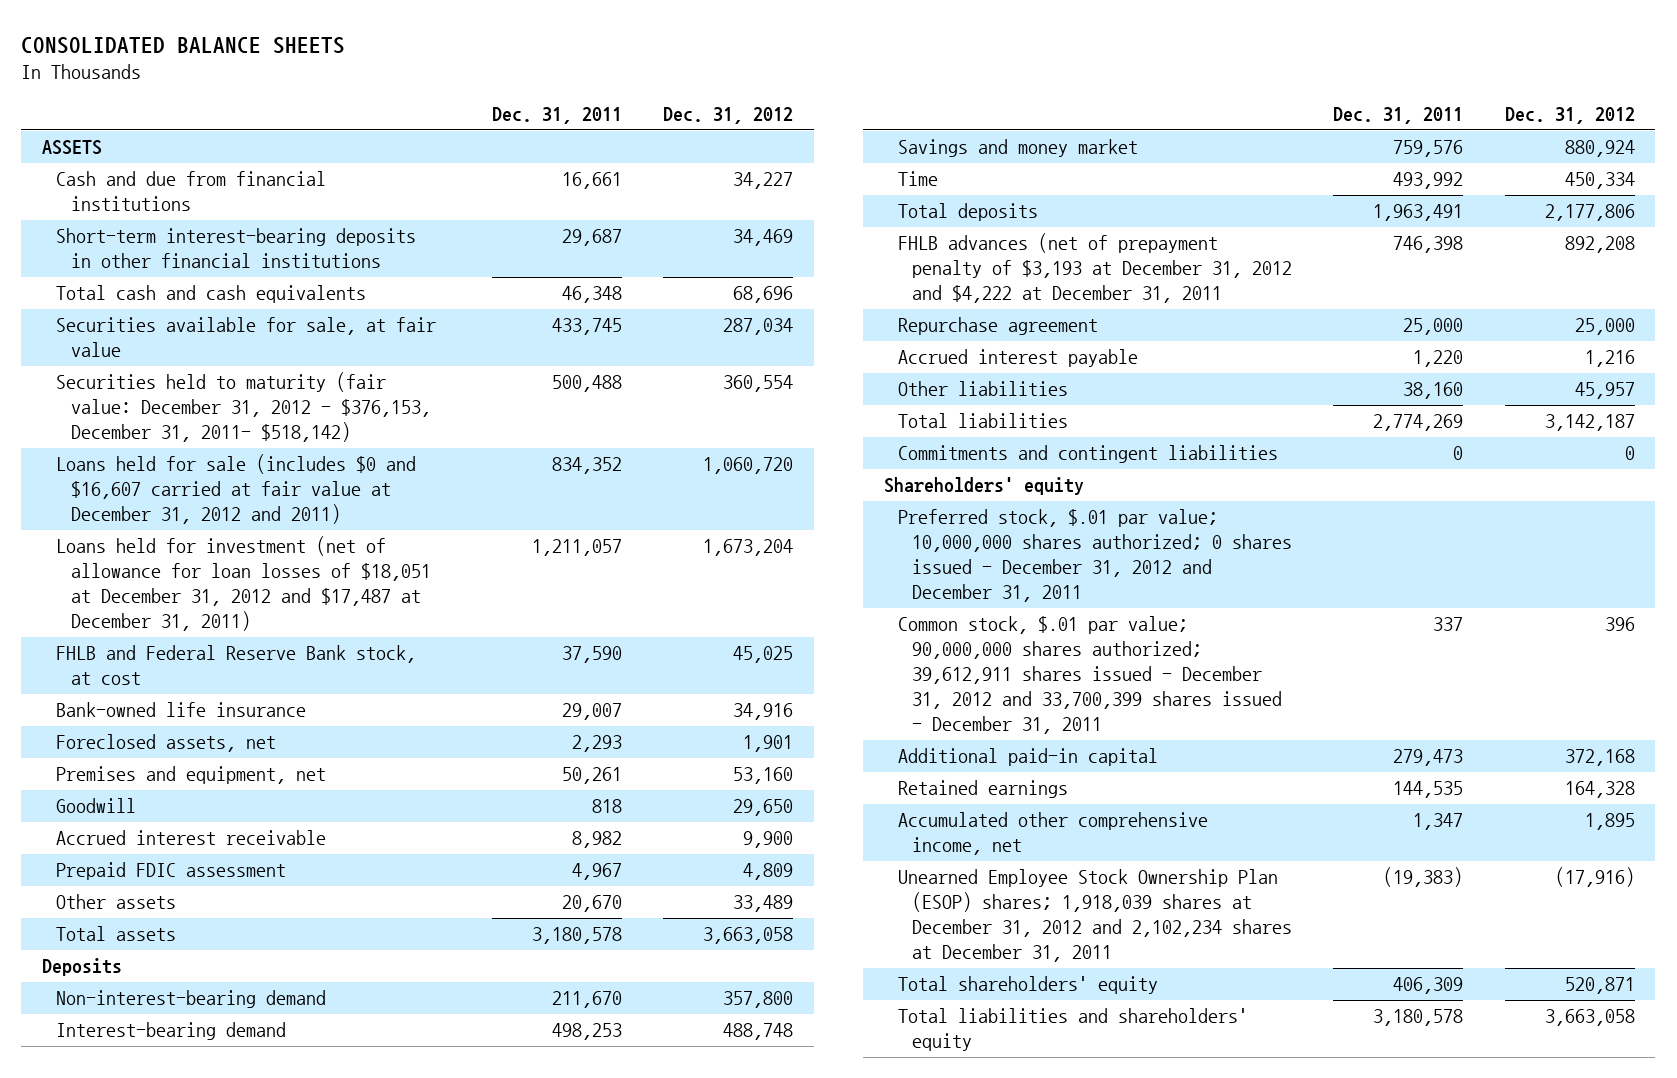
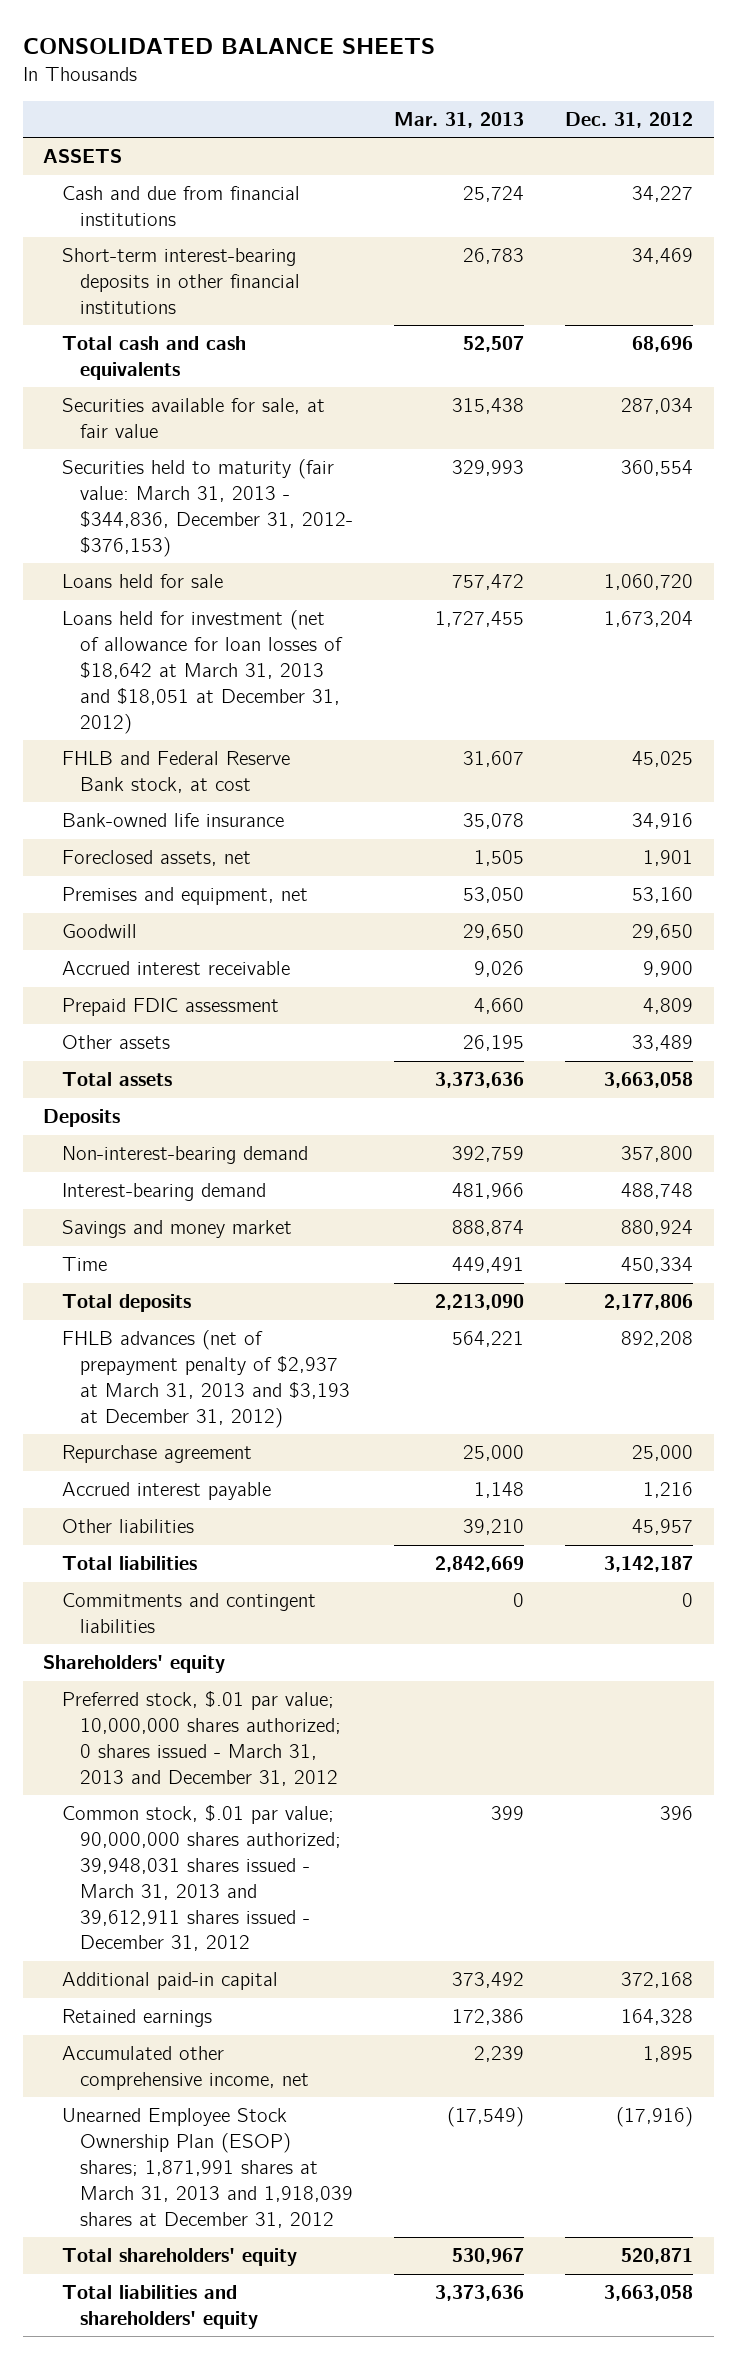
[491,107,622,125] Dec. 31, 2011 -> none
none -> [394,112,525,129] Mar. 31, 2013
[56,372,431,443] Securities held to maturity (fair value: December 31, 2012 - $376,153, December 31, 2011- $518,142) -> [61,459,354,557] Securities held to maturity (fair value: March 31, 2013 - $344,836, December 31, 2012- $376,153)
[56,454,417,525] Loans held for sale (includes $0 and $16,607 carried at fair value at December 31, 2012 and 2011) -> [61,574,223,589] Loans held for sale
[56,536,431,632] Loans held for investment (net of allowance for loan losses of $18,051 at December 31, 2012 and $17,487 at December 31, 2011) -> [61,610,344,734] Loans held for investment (net of allowance for loan losses of $18,642 at March 31, 2013 and $18,051 at December 31, 2012)
[897,233,1293,304] FHLB advances (net of prepayment penalty of $3,193 at December 31, 2012 and $4,222 at December 31, 2011 -> [61,1330,351,1428] FHLB advances (net of prepayment penalty of $2,937 at March 31, 2013 and $3,193 at December 31, 2012)
[897,509,1293,603] Preferred stock, $.01 par value; 10,000,000 shares authorized; 0 shares issued - December 31, 2012 and December 31, 2011 -> [61,1691,342,1786] Preferred stock, $.01 par value; 10,000,000 shares authorized; 0 shares issued - March 31, 2013 and December 31, 2012
[897,616,1283,734] Common stock, $.01 par value; 90,000,000 shares authorized; 39,612,911 shares issued - December 31, 2012 and 33,700,399 shares issued - December 31, 2011 -> [61,1805,342,1952] Common stock, $.01 par value; 90,000,000 shares authorized; 39,948,031 shares issued - March 31, 2013 and 39,612,911 shares issued - December 31, 2012
[897,869,1293,963] Unearned Employee Stock Ownership Plan (ESOP) shares; 1,918,039 shares at December 31, 2012 and 2,102,234 shares at December 31, 2011 -> [61,2108,354,2228] Unearned Employee Stock Ownership Plan (ESOP) shares; 1,871,991 shares at March 31, 2013 and 1,918,039 shares at December 31, 2012

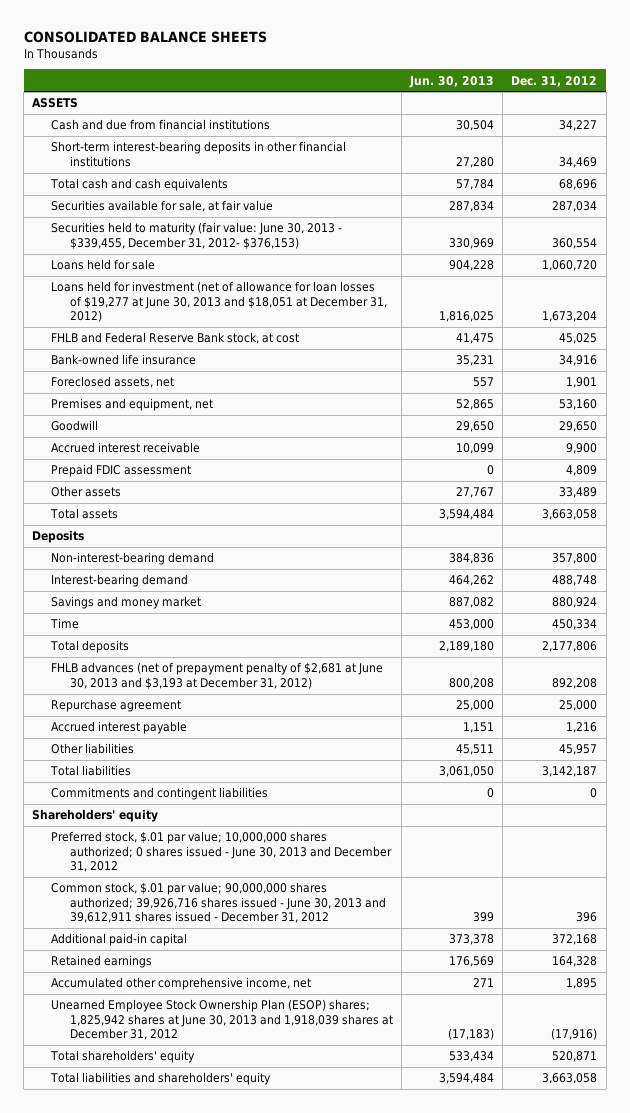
[394,112,525,129] Mar. 31, 2013 -> none
none -> [409,75,495,88] Jun. 30, 2013
[61,459,354,557] Securities held to maturity (fair value: March 31, 2013 - $344,836, December 31, 2012- $376,153) -> [50,222,342,249] Securities held to maturity (fair value: June 30, 2013 - $339,455, December 31, 2012- $376,153)
[61,610,344,734] Loans held for investment (net of allowance for loan losses of $18,642 at March 31, 2013 and $18,051 at December 31, 2012) -> [50,281,387,323] Loans held for investment (net of allowance for loan losses of $19,277 at June 30, 2013 and $18,051 at December 31, 2012)
[61,1330,351,1428] FHLB advances (net of prepayment penalty of $2,937 at March 31, 2013 and $3,193 at December 31, 2012) -> [50,662,383,689] FHLB advances (net of prepayment penalty of $2,681 at June 30, 2013 and $3,193 at December 31, 2012)
[61,1691,342,1786] Preferred stock, $.01 par value; 10,000,000 shares authorized; 0 shares issued - March 31, 2013 and December 31, 2012 -> [50,831,392,873] Preferred stock, $.01 par value; 10,000,000 shares authorized; 0 shares issued - June 30, 2013 and December 31, 2012
[61,1805,342,1952] Common stock, $.01 par value; 90,000,000 shares authorized; 39,948,031 shares issued - March 31, 2013 and 39,612,911 shares issued - December 31, 2012 -> [50,882,386,924] Common stock, $.01 par value; 90,000,000 shares authorized; 39,926,716 shares issued - June 30, 2013 and 39,612,911 shares issued - December 31, 2012
[61,2108,354,2228] Unearned Employee Stock Ownership Plan (ESOP) shares; 1,871,991 shares at March 31, 2013 and 1,918,039 shares at December 31, 2012 -> [50,999,393,1041] Unearned Employee Stock Ownership Plan (ESOP) shares; 1,825,942 shares at June 30, 2013 and 1,918,039 shares at December 31, 2012

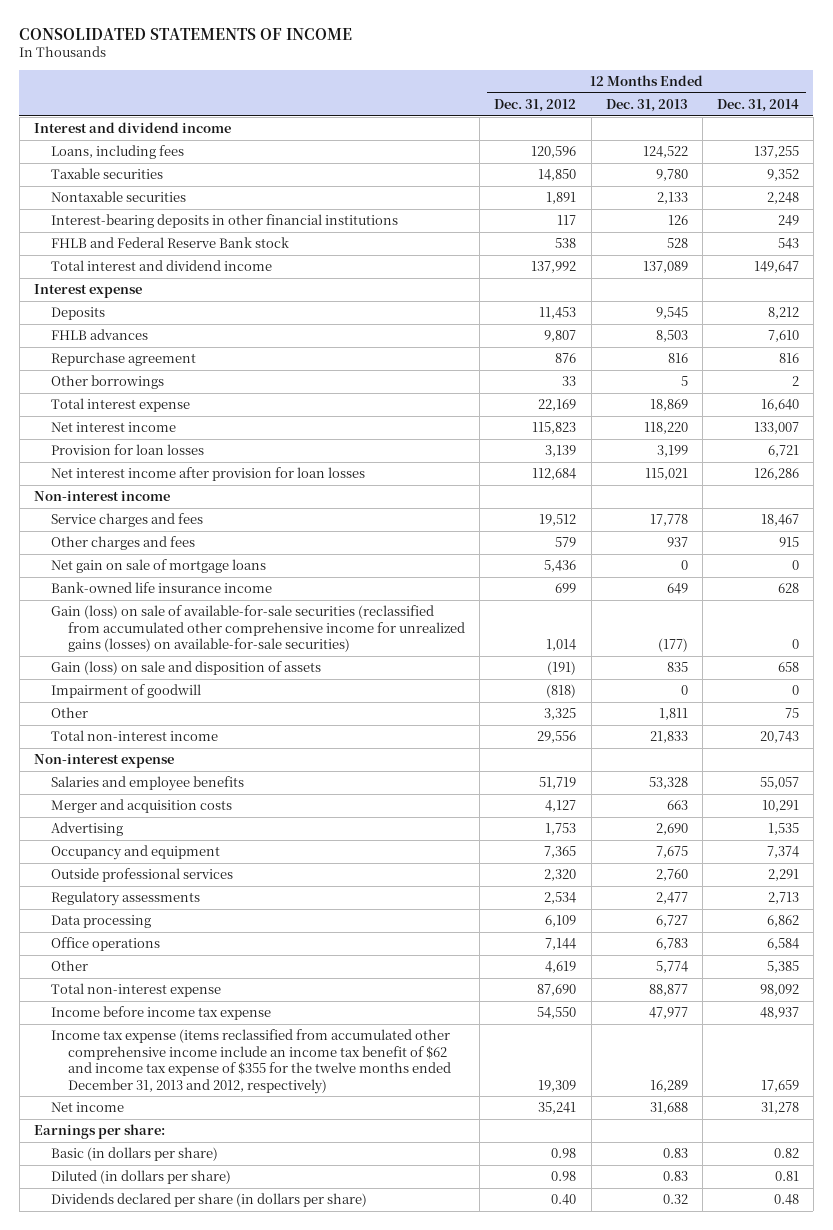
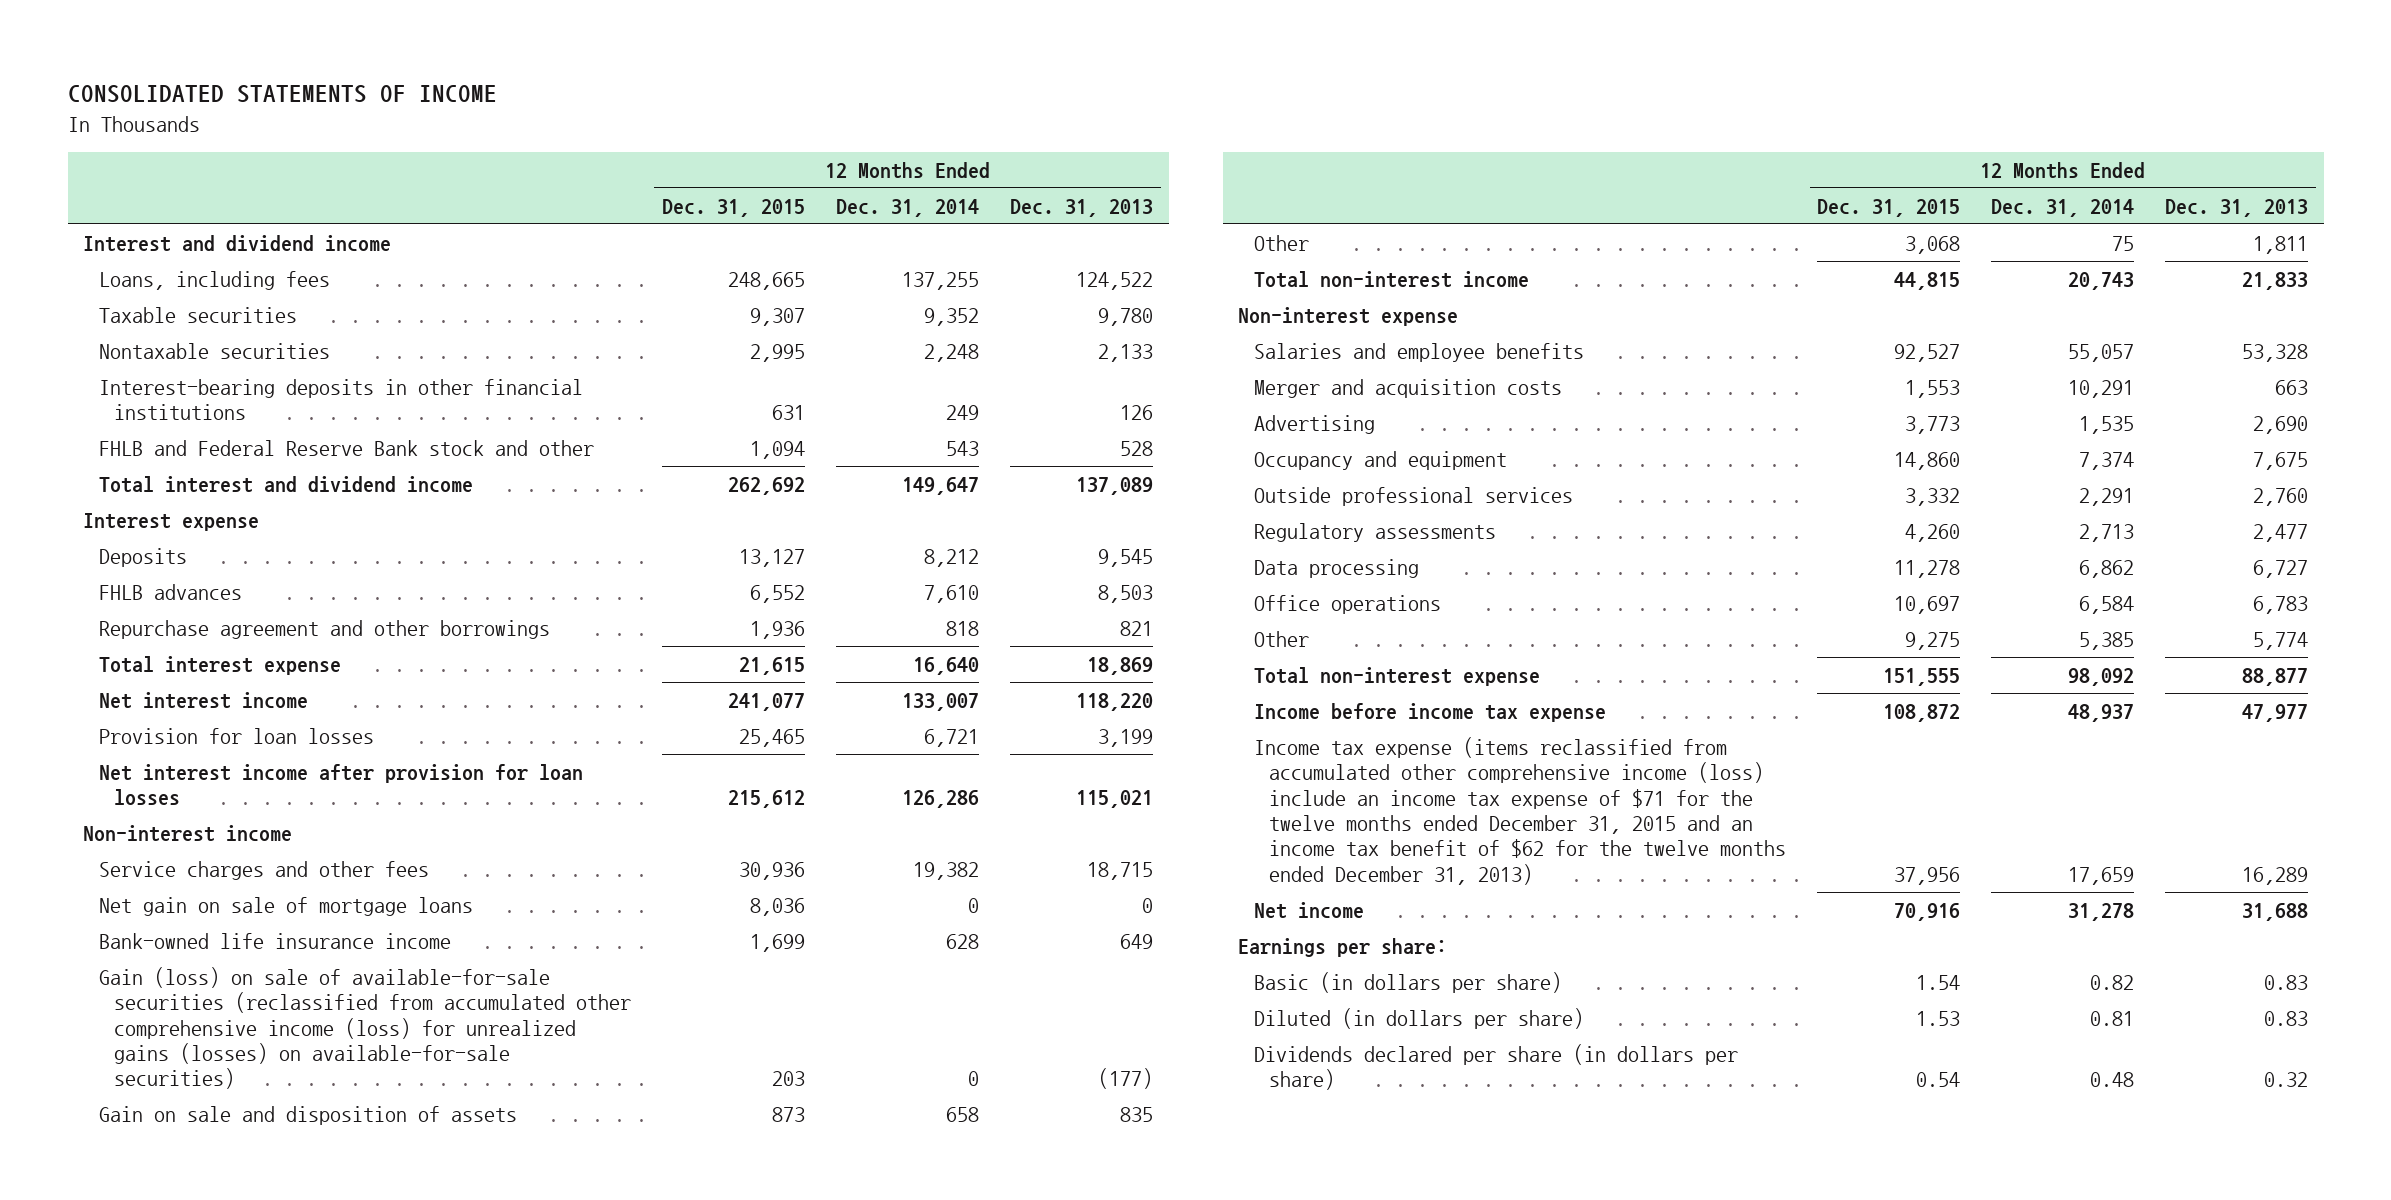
[494,98,577,112] Dec. 31, 2012 -> none
none -> [662,198,806,217] Dec. 31, 2015
[51,237,290,249] FHLB and Federal Reserve Bank stock -> [98,439,594,456] FHLB and Federal Reserve Bank stock and other
[51,375,165,390] Other borrowings -> none
[51,352,197,367] Repurchase agreement -> [98,619,550,639] Repurchase agreement and other borrowings
[667,353,688,364] 816 -> [1120,620,1154,636] 821
[778,353,799,364] 816 -> [946,620,980,636] 818
[51,536,196,551] Other charges and fees -> none
[51,513,204,528] Service charges and fees -> [98,860,429,880] Service charges and other fees
[649,514,688,527] 17,778 -> [1087,861,1154,880] 18,715
[760,514,799,527] 18,467 -> [913,861,980,880] 19,382
[51,684,202,699] Impairment of goodwill -> none
[51,605,466,653] Gain (loss) on sale of available-for-sale securities (reclassified from accumulated other comprehensive income for unrealized gains (losses) on available-for-sale securities) -> [98,966,632,1090] Gain (loss) on sale of available-for-sale securities (reclassified from accumulated other comprehensive income (loss) for unrealized gains (losses) on available-for-sale securities)
[51,661,322,676] Gain (loss) on sale and disposition of assets -> [98,1105,517,1125] Gain on sale and disposition of assets
[51,1029,452,1094] Income tax expense (items reclassified from accumulated other comprehensive income include an income tax benefit of $62 and income tax expense of $355 for the twelve months ended December 31, 2013 and 2012, respectively) -> [1253,736,1787,885] Income tax expense (items reclassified from accumulated other comprehensive income (loss) include an income tax expense of $71 for the twelve months ended December 31, 2015 and an income tax benefit of $62 for the twelve months ended December 31, 2013)

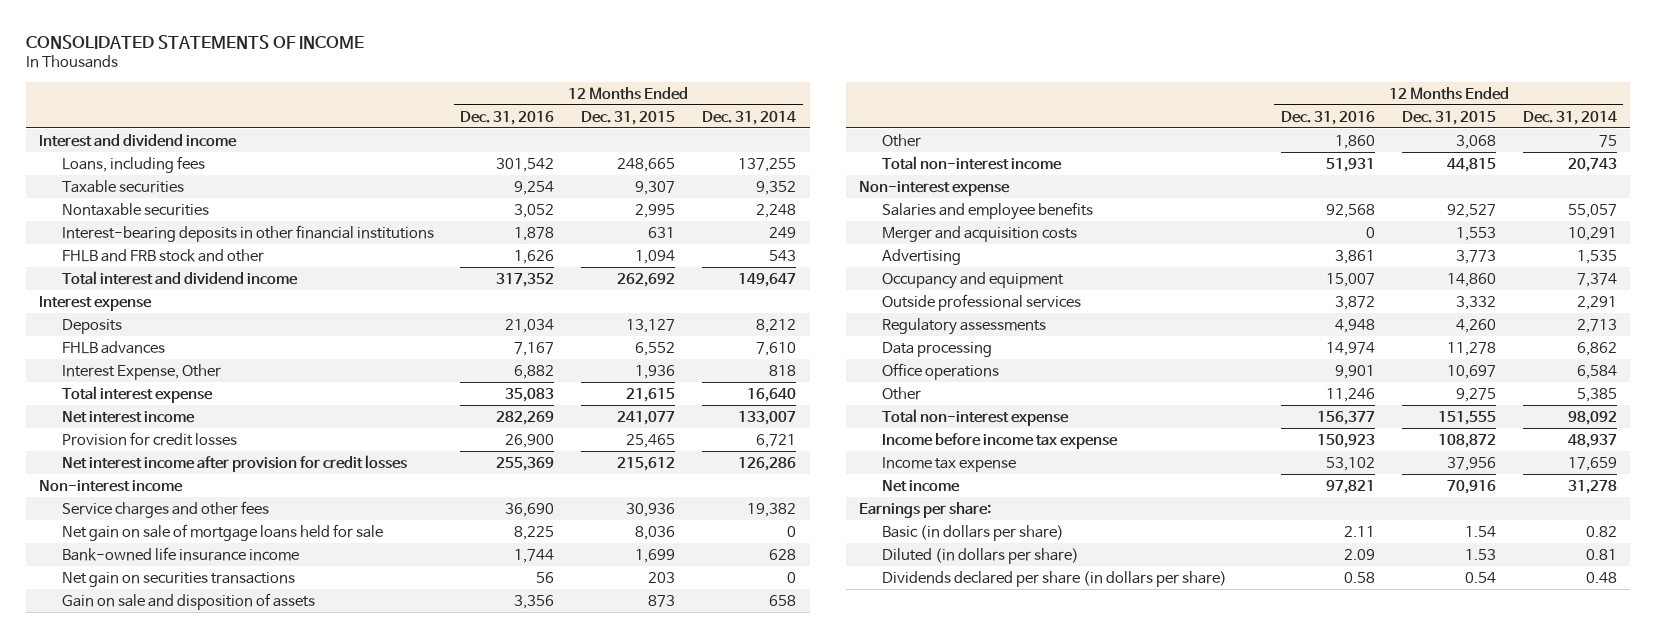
[1010,198,1154,217] Dec. 31, 2013 -> none
none -> [460,110,555,125] Dec. 31, 2016
[98,439,594,456] FHLB and Federal Reserve Bank stock and other -> [61,248,264,262] FHLB and FRB stock and other
[98,619,550,639] Repurchase agreement and other borrowings -> [61,363,221,380] Interest Expense, Other
[98,727,374,744] Provision for loan losses -> [61,431,237,446] Provision for credit losses
[98,763,583,806] Net interest income after provision for loan losses -> [61,454,407,472] Net interest income after provision for credit losses
[98,896,473,916] Net gain on sale of mortgage loans -> [61,523,383,541] Net gain on sale of mortgage loans held for sale
[98,966,632,1090] Gain (loss) on sale of available-for-sale securities (reclassified from accumulated other comprehensive income (loss) for unrealized gains (losses) on available-for-sale securities) -> [61,571,295,587] Net gain on securities transactions
[1253,736,1787,885] Income tax expense (items reclassified from accumulated other comprehensive income (loss) include an income tax expense of $71 for the twelve months ended December 31, 2015 and an income tax benefit of $62 for the twelve months ended December 31, 2013) -> [881,456,1016,472] Income tax expense

